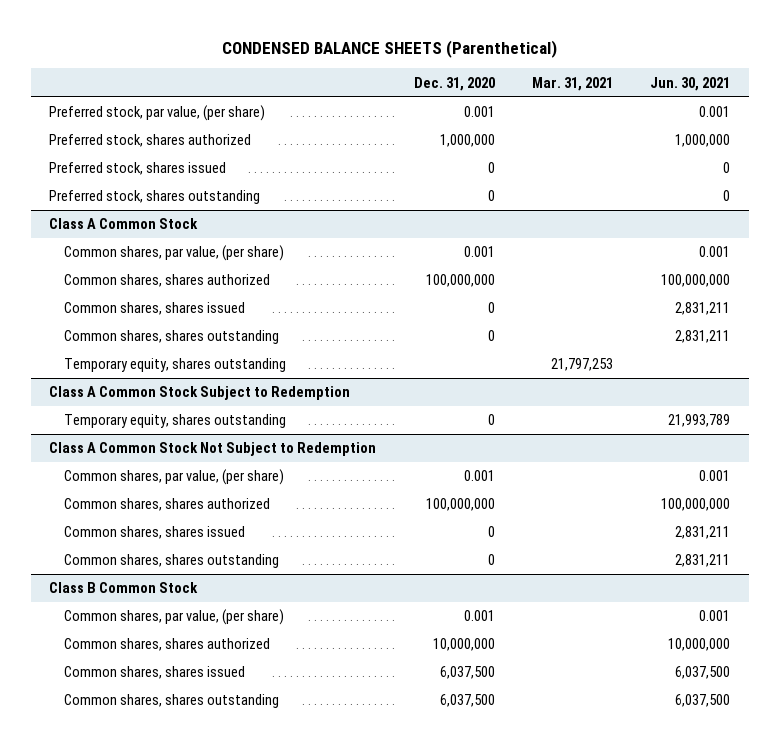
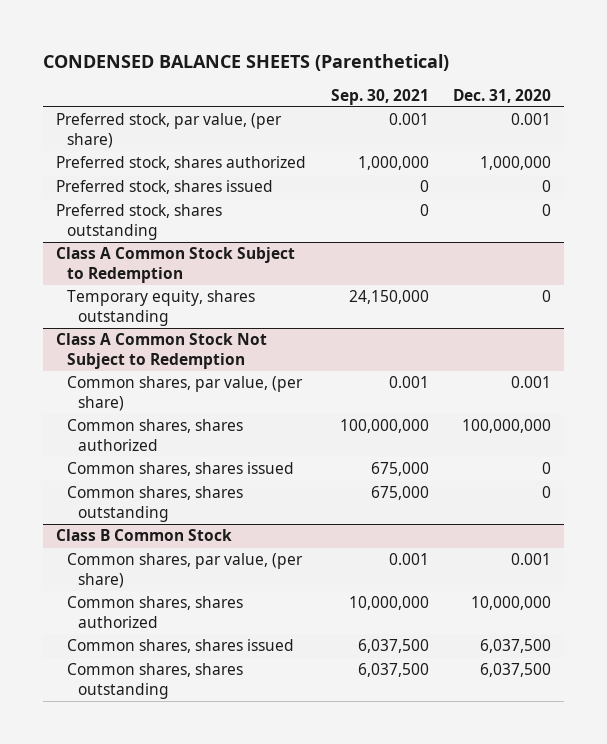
[532,76,614,91] Mar. 31, 2021 -> none
[650,76,731,91] Jun. 30, 2021 -> none
none -> [330,88,429,105] Sep. 30, 2021
[49,218,199,230] Class A Common Stock -> none
[64,245,285,262] Common shares, par value, (per share) -> none
[64,274,271,288] Common shares, shares authorized -> none
[64,302,246,316] Common shares, shares issued -> none
[64,330,280,345] Common shares, shares outstanding -> none
[64,358,287,373] Temporary equity, shares outstanding -> none

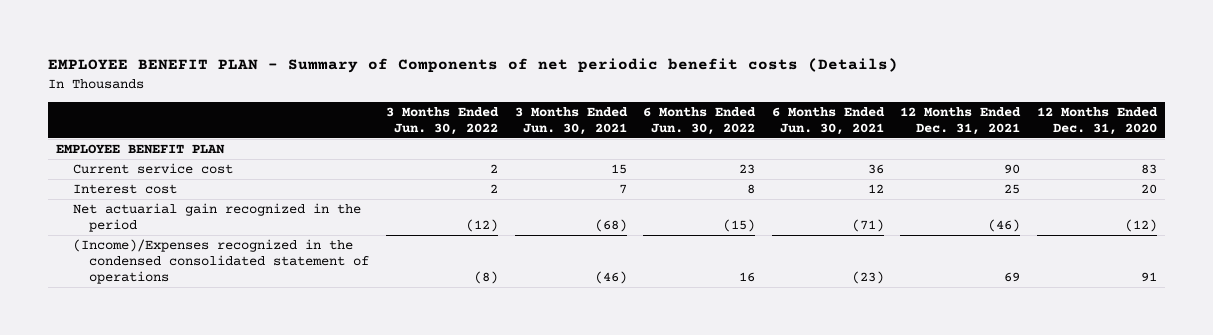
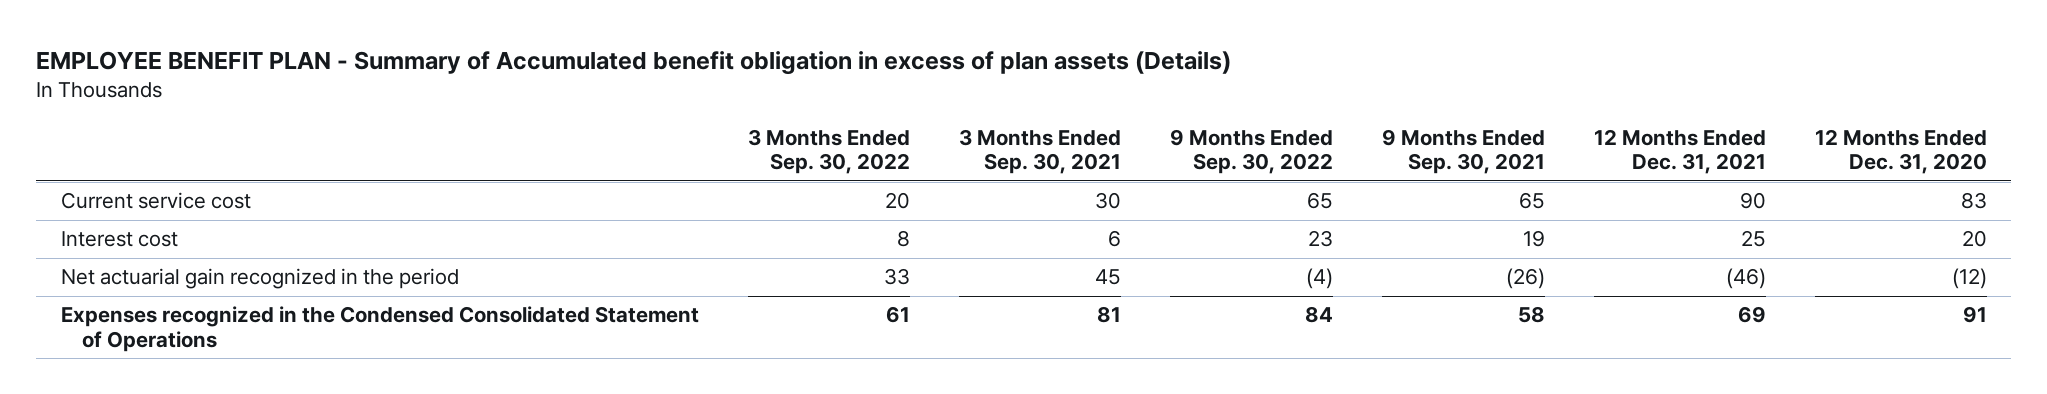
[47,58,898,74] EMPLOYEE BENEFIT PLAN - Summary of Components of net periodic benefit costs (Details) -> [36,50,1232,75] EMPLOYEE BENEFIT PLAN - Summary of Accumulated benefit obligation in excess of plan assets (Details)
[385,106,499,135] 3 Months Ended Jun. 30, 2022 -> none
[514,106,628,135] 3 Months Ended Jun. 30, 2021 -> none
[643,106,757,135] 6 Months Ended Jun. 30, 2022 -> none
[771,106,885,135] 6 Months Ended Jun. 30, 2021 -> none
none -> [747,128,910,175] 3 Months Ended Sep. 30, 2022
none -> [958,128,1121,175] 3 Months Ended Sep. 30, 2021
none -> [1169,128,1333,175] 9 Months Ended Sep. 30, 2022
none -> [1381,128,1545,175] 9 Months Ended Sep. 30, 2021
[55,144,225,155] EMPLOYEE BENEFIT PLAN -> none
[72,239,370,285] (Income)/Expenses recognized in the condensed consolidated statement of operations -> [60,306,699,352] Expenses recognized in the Condensed Consolidated Statement of Operations

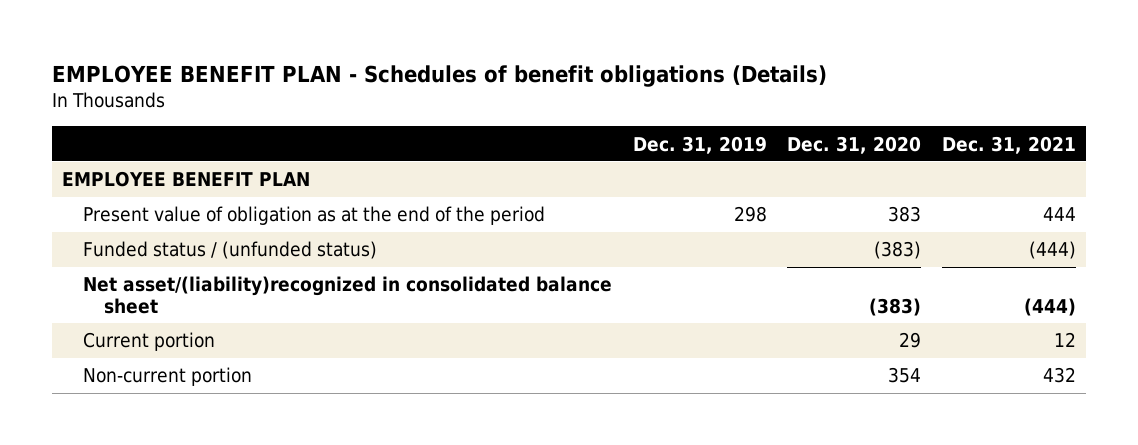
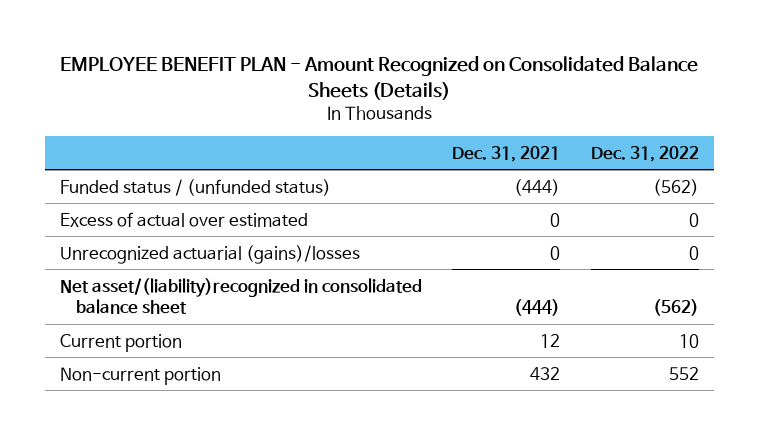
[52,64,828,87] EMPLOYEE BENEFIT PLAN - Schedules of benefit obligations (Details) -> [60,55,699,100] EMPLOYEE BENEFIT PLAN - Amount Recognized on Consolidated Balance Sheets (Details)
[632,135,767,154] Dec. 31, 2019 -> none
[787,135,922,154] Dec. 31, 2020 -> none
none -> [590,145,699,162] Dec. 31, 2022
[62,171,311,188] EMPLOYEE BENEFIT PLAN -> none
[83,206,546,226] Present value of obligation as at the end of the period -> none
none -> [60,211,309,227] Excess of actual over estimated
none -> [60,244,361,264] Unrecognized actuarial (gains)/losses

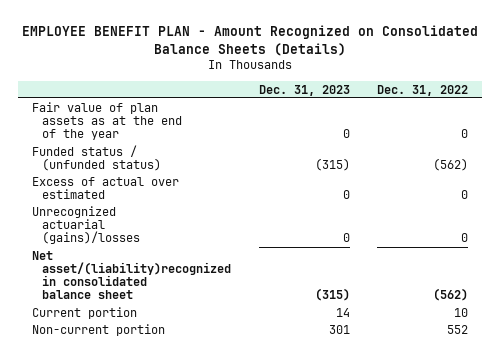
[452,145,561,162] Dec. 31, 2021 -> none
none -> [258,84,350,96] Dec. 31, 2023
none -> [32,101,182,141] Fair value of plan assets as at the end of the year

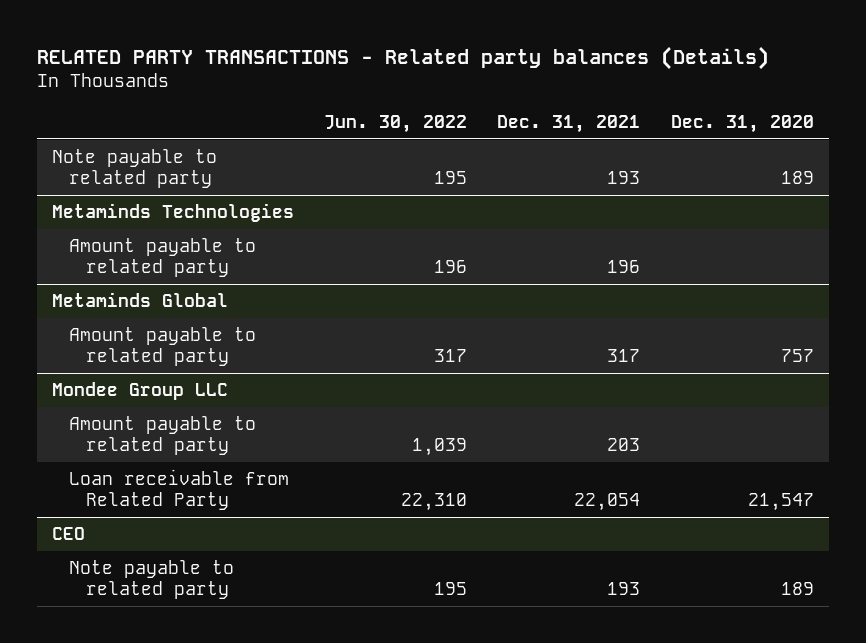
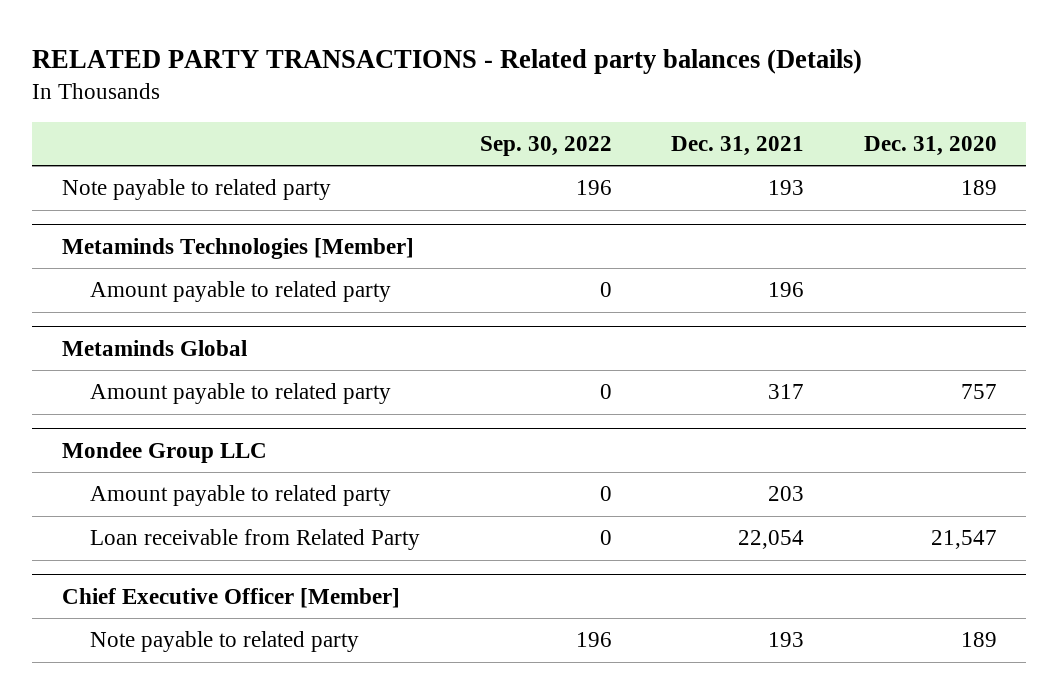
[324,114,468,133] Jun. 30, 2022 -> none
none -> [479,136,612,157] Sep. 30, 2022
[52,203,295,223] Metaminds Technologies -> [62,237,415,259] Metaminds Technologies [Member]
[52,527,86,541] CEO -> [62,587,401,608] Chief Executive Officer [Member]

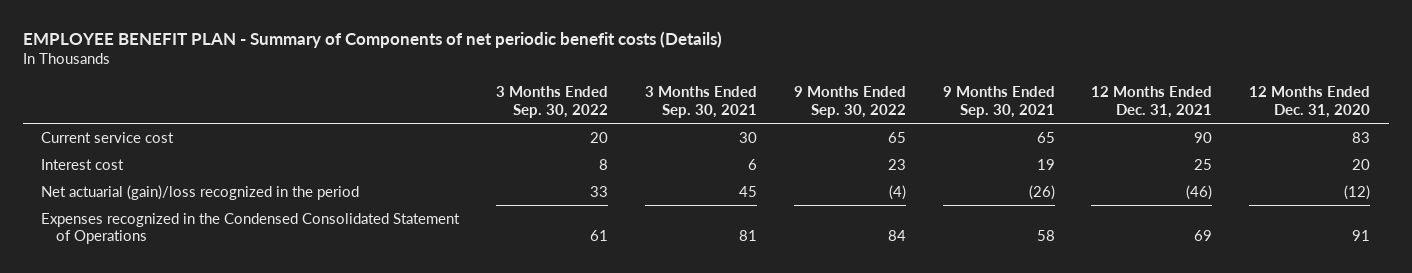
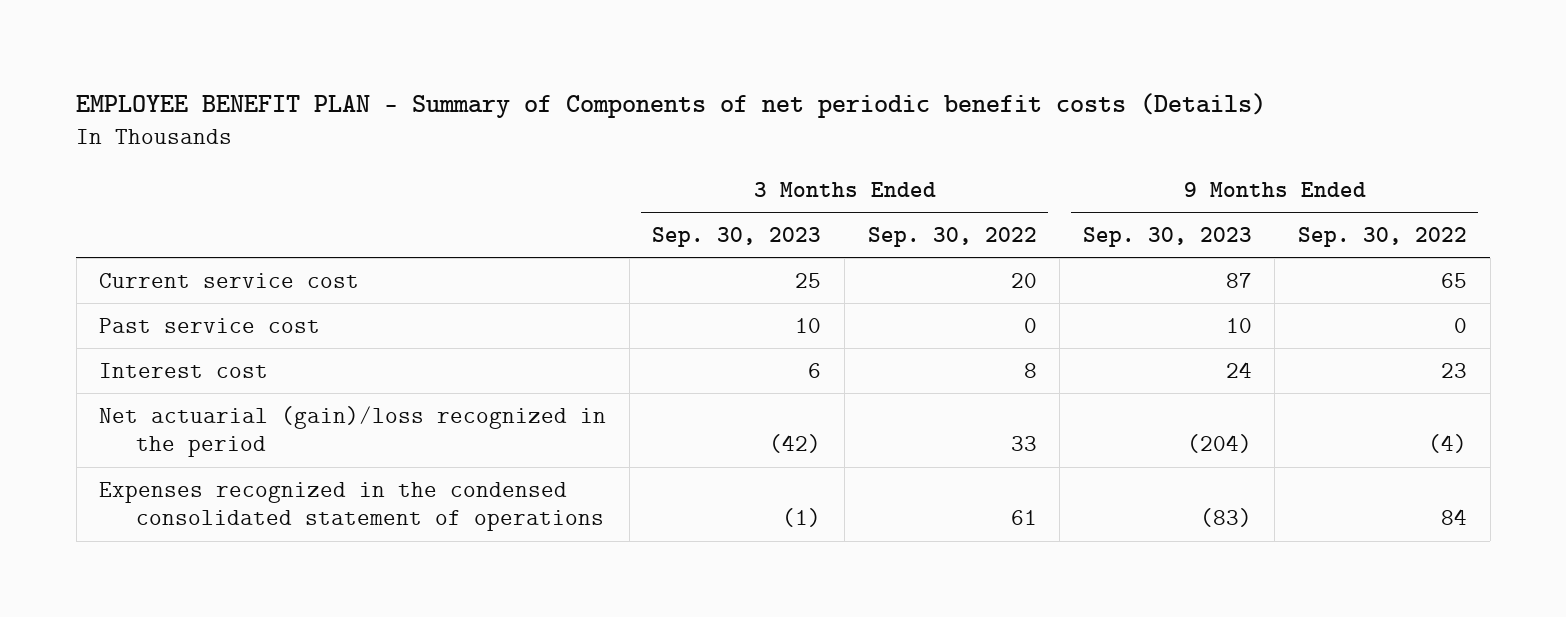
[644,86,757,118] 3 Months Ended Sep. 30, 2021 -> none
[942,86,1055,118] 9 Months Ended Sep. 30, 2021 -> none
[1091,86,1213,118] 12 Months Ended Dec. 31, 2021 -> none
[1249,86,1371,118] 12 Months Ended Dec. 31, 2020 -> none
none -> [652,226,822,247] Sep. 30, 2023
none -> [1082,226,1252,247] Sep. 30, 2023
none -> [99,317,321,333] Past service cost
[41,212,461,245] Expenses recognized in the Condensed Consolidated Statement of Operations -> [99,481,605,532] Expenses recognized in the condensed consolidated statement of operations

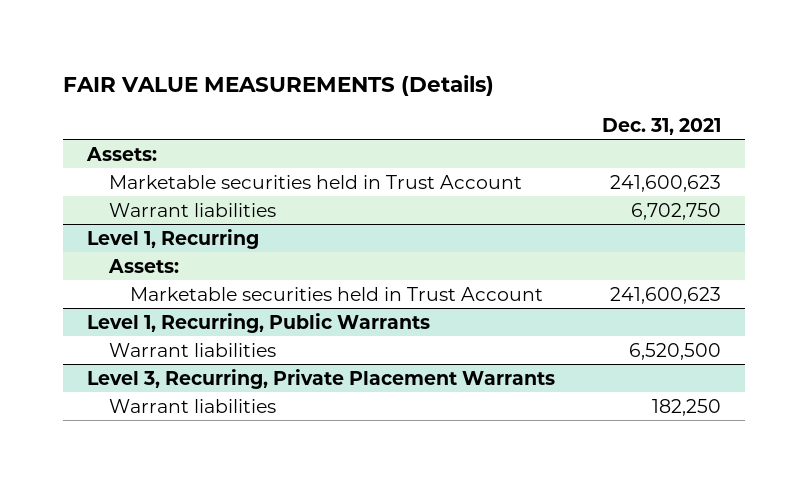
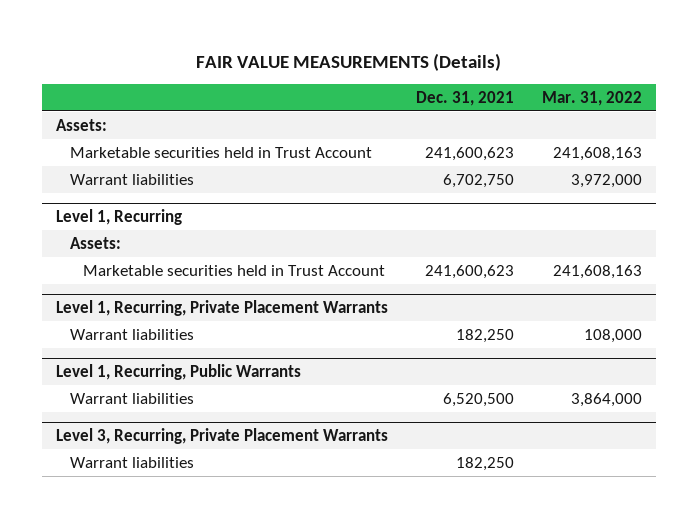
none -> [541,90,642,106] Mar. 31, 2022
none -> [55,300,388,317] Level 1, Recurring, Private Placement Warrants
none -> [69,328,194,340] Warrant liabilities

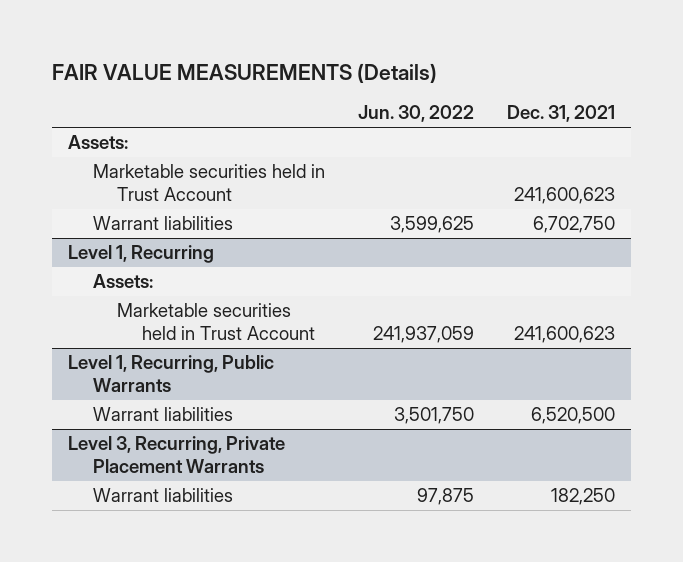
[541,90,642,106] Mar. 31, 2022 -> none
none -> [357,105,474,123] Jun. 30, 2022
[55,300,388,317] Level 1, Recurring, Private Placement Warrants -> none
[69,328,194,340] Warrant liabilities -> none

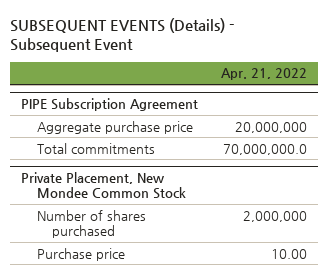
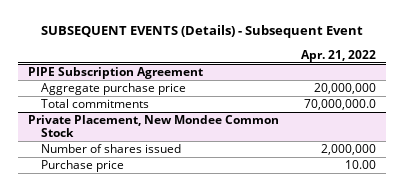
[36,209,146,238] Number of shares purchased -> [40,143,181,153] Number of shares issued

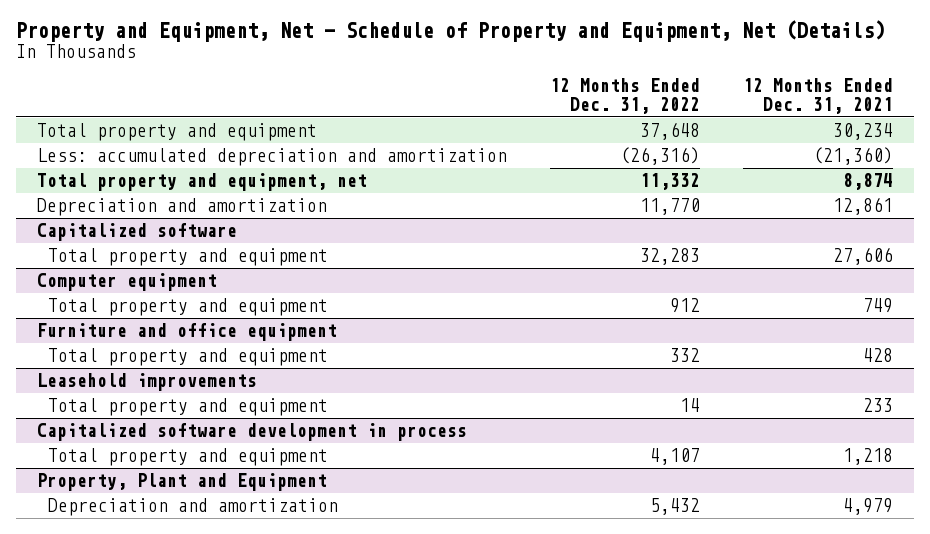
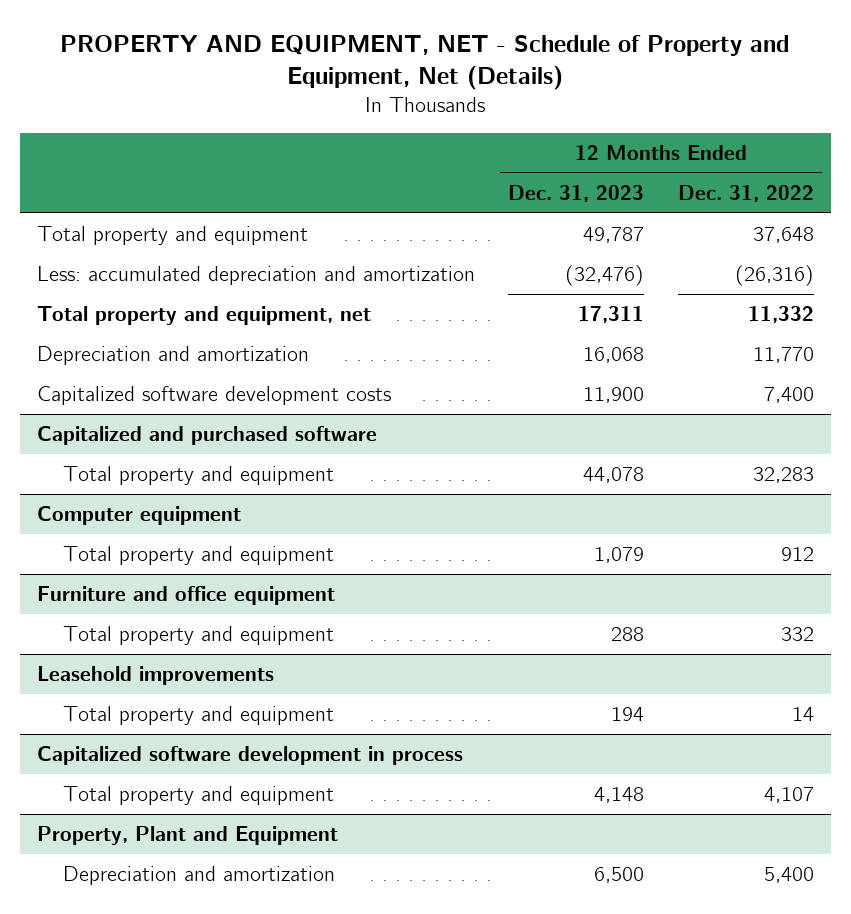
[15,20,885,43] Property and Equipment, Net - Schedule of Property and Equipment, Net (Details) -> [60,35,790,91] PROPERTY AND EQUIPMENT, NET - Schedule of Property and Equipment, Net (Details)
[742,78,893,114] 12 Months Ended Dec. 31, 2021 -> none
none -> [508,185,645,203] Dec. 31, 2023
none -> [36,386,391,406] Capitalized software development costs
[36,223,237,242] Capitalized software -> [36,426,377,446] Capitalized and purchased software
[649,498,700,516] 5,432 -> [764,867,815,884] 5,400

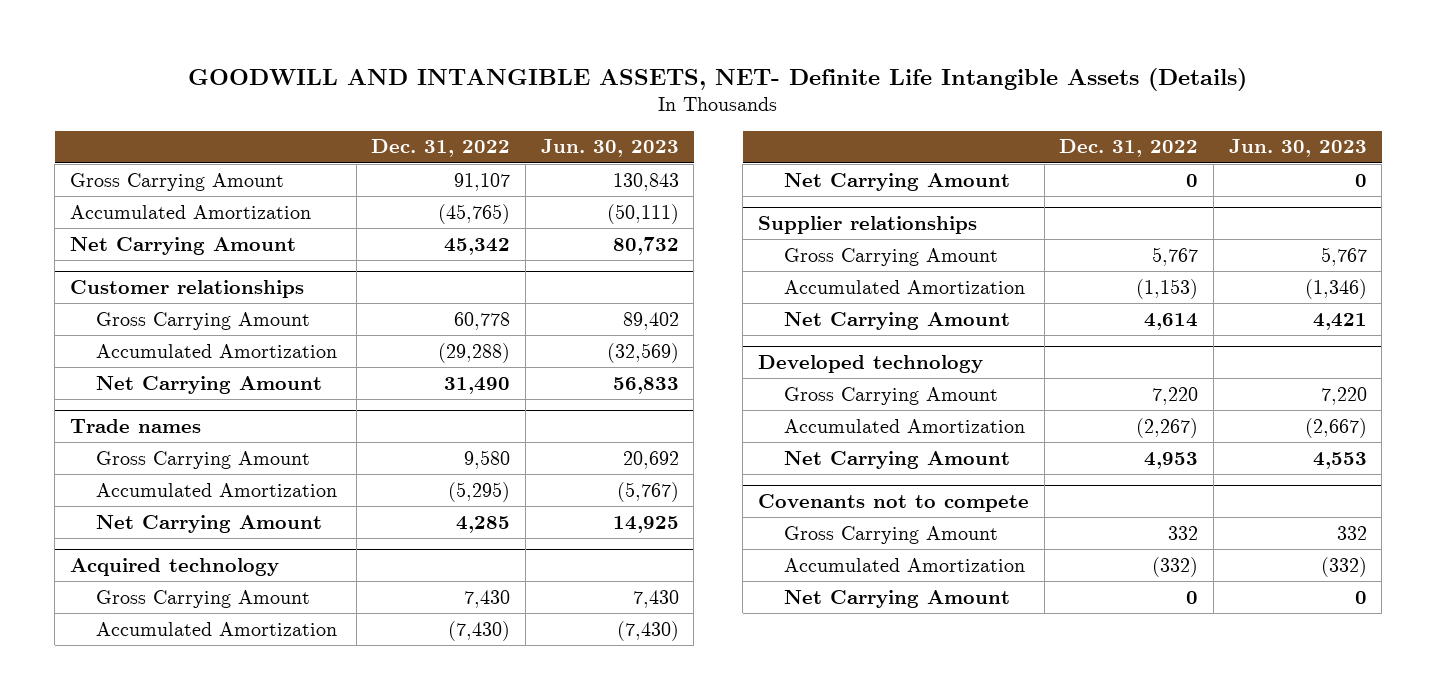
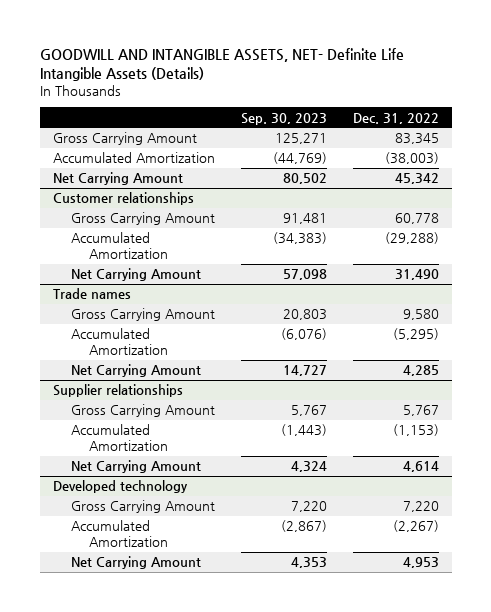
[540,139,679,158] Jun. 30, 2023 -> none
none -> [240,112,327,125] Sep. 30, 2023
[454,172,511,191] 91,107 -> [394,133,439,145] 83,345
[438,203,511,224] (45,765) -> [384,152,439,165] (38,003)
[69,558,279,577] Acquired technology -> none
[96,589,311,608] Gross Carrying Amount -> none
[96,621,338,636] Accumulated Amortization -> none
[783,172,1010,191] Net Carrying Amount -> none
[757,494,1029,513] Covenants not to compete -> none
[783,525,998,544] Gross Carrying Amount -> none
[783,557,1025,572] Accumulated Amortization -> none
[783,589,1010,608] Net Carrying Amount -> none

